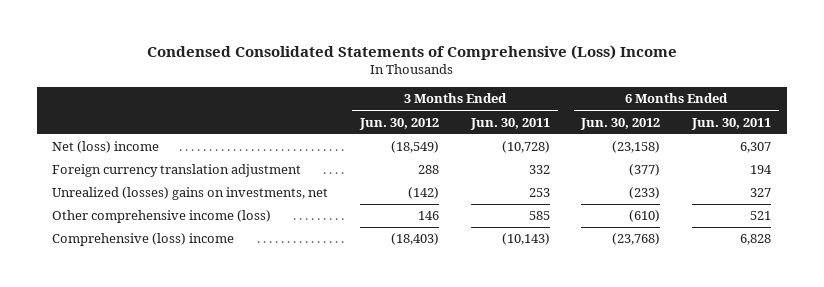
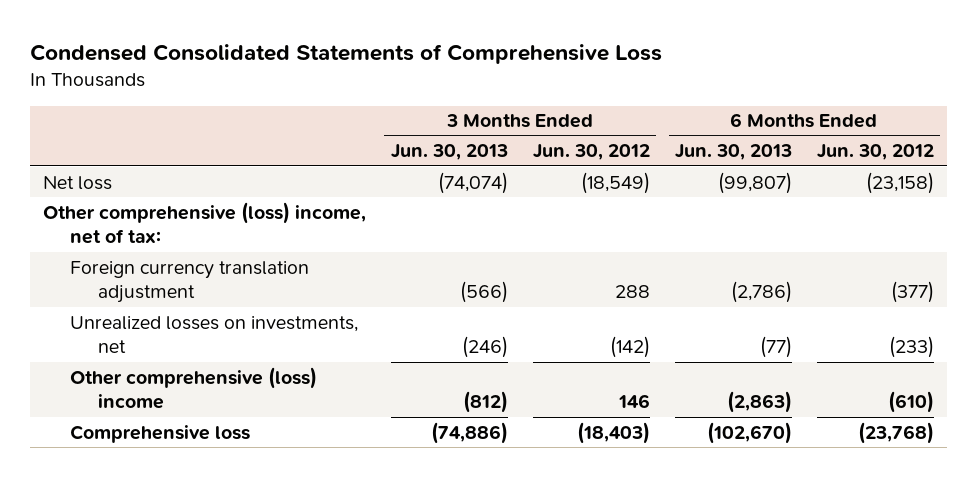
[146,44,677,60] Condensed Consolidated Statements of Comprehensive (Loss) Income -> [29,44,662,65] Condensed Consolidated Statements of Comprehensive Loss
[469,117,550,130] Jun. 30, 2011 -> none
[691,117,772,130] Jun. 30, 2011 -> none
none -> [390,144,508,161] Jun. 30, 2013
none -> [674,144,792,161] Jun. 30, 2013
[52,141,160,154] Net (loss) income -> [42,175,112,190] Net loss
none -> [42,201,366,245] Other comprehensive (loss) income, net of tax:
[52,187,329,201] Unrealized (losses) gains on investments, net -> [70,315,359,354] Unrealized losses on investments, net
[52,210,272,224] Other comprehensive income (loss) -> [70,366,318,410] Other comprehensive (loss) income
[52,233,235,247] Comprehensive (loss) income -> [70,424,251,443] Comprehensive loss

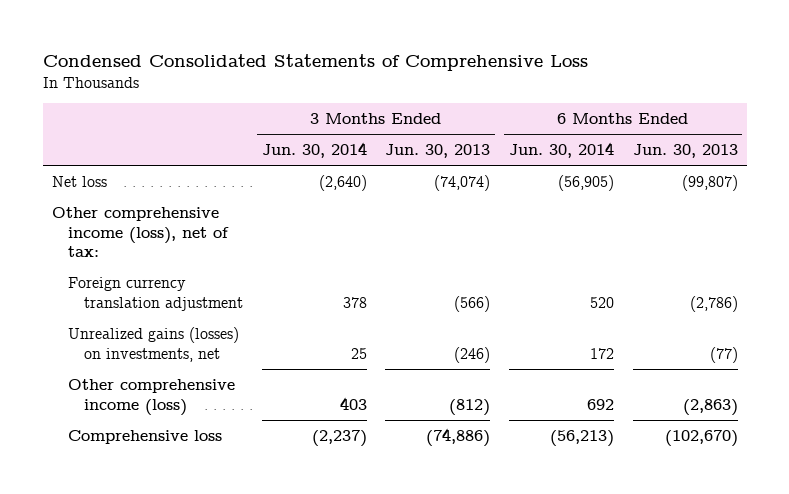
[532,144,650,161] Jun. 30, 2012 -> none
[816,144,934,161] Jun. 30, 2012 -> none
none -> [261,142,367,159] Jun. 30, 2014
none -> [509,142,615,159] Jun. 30, 2014
[42,201,366,245] Other comprehensive (loss) income, net of tax: -> [51,206,230,258] Other comprehensive income (loss), net of tax:
[70,315,359,354] Unrealized losses on investments, net -> [68,326,240,362] Unrealized gains (losses) on investments, net
[70,366,318,410] Other comprehensive (loss) income -> [68,378,236,416] Other comprehensive income (loss)

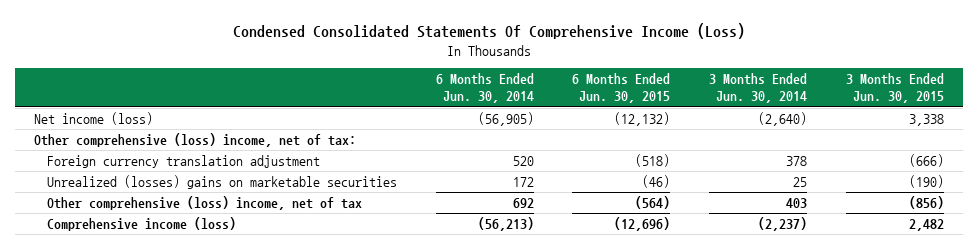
[42,53,588,71] Condensed Consolidated Statements of Comprehensive Loss -> [232,23,745,40] Condensed Consolidated Statements Of Comprehensive Income (Loss)
[385,144,491,159] Jun. 30, 2013 -> none
[632,144,738,159] Jun. 30, 2013 -> none
none -> [572,73,671,104] 6 Months Ended Jun. 30, 2015
none -> [845,73,944,104] 3 Months Ended Jun. 30, 2015
[51,175,107,187] Net loss -> [34,111,154,125] Net income (loss)
[51,206,230,258] Other comprehensive income (loss), net of tax: -> [34,132,357,147] Other comprehensive (loss) income, net of tax:
[68,326,240,362] Unrealized gains (losses) on investments, net -> [47,174,398,189] Unrealized (losses) gains on marketable securities
[68,378,236,416] Other comprehensive income (loss) -> [47,195,363,210] Other comprehensive (loss) income, net of tax
[68,429,223,444] Comprehensive loss -> [47,216,237,231] Comprehensive income (loss)

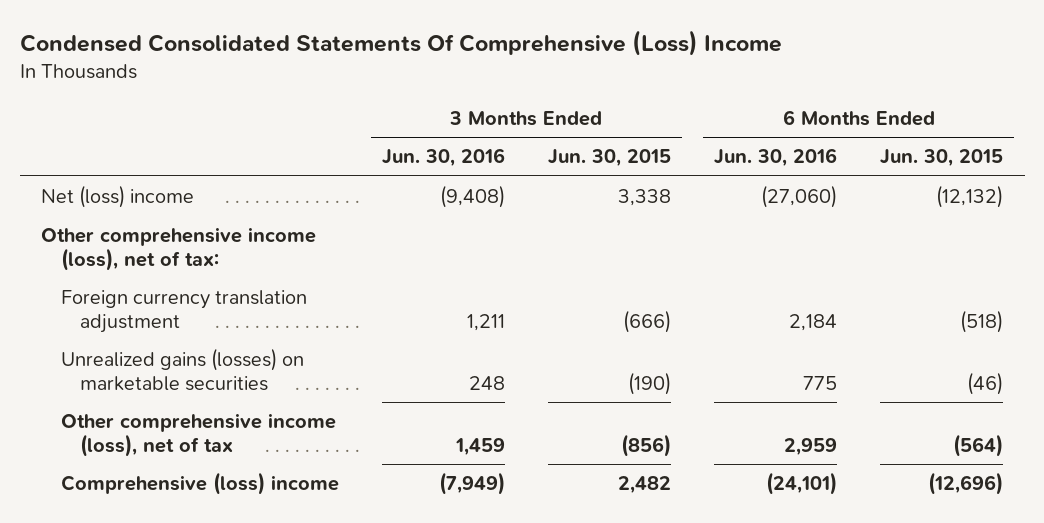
[232,23,745,40] Condensed Consolidated Statements Of Comprehensive Income (Loss) -> [19,29,782,56] Condensed Consolidated Statements Of Comprehensive (Loss) Income
[435,73,534,104] 6 Months Ended Jun. 30, 2014 -> none
[708,73,807,104] 3 Months Ended Jun. 30, 2014 -> none
none -> [381,148,505,168] Jun. 30, 2016
none -> [714,148,838,168] Jun. 30, 2016
[34,111,154,125] Net income (loss) -> [41,185,195,209] Net (loss) income
[34,132,357,147] Other comprehensive (loss) income, net of tax: -> [41,227,317,271] Other comprehensive income (loss), net of tax:
[47,174,398,189] Unrealized (losses) gains on marketable securities -> [60,348,304,391] Unrealized gains (losses) on marketable securities
[47,195,363,210] Other comprehensive (loss) income, net of tax -> [60,413,336,457] Other comprehensive income (loss), net of tax
[47,216,237,231] Comprehensive income (loss) -> [60,472,339,496] Comprehensive (loss) income

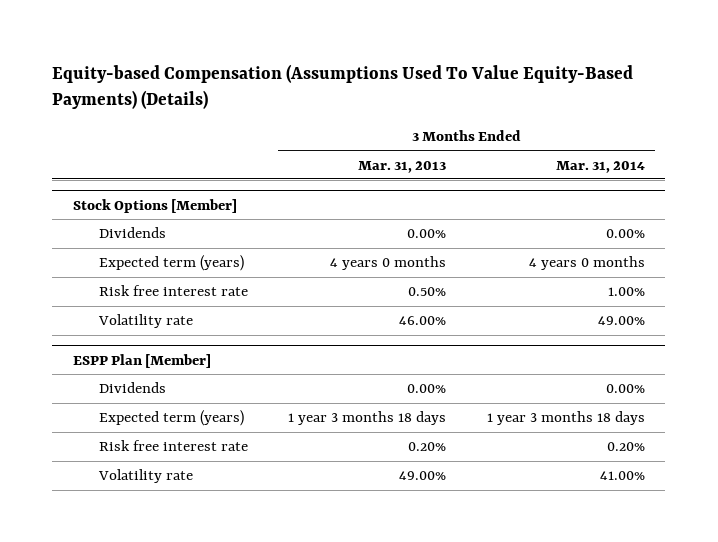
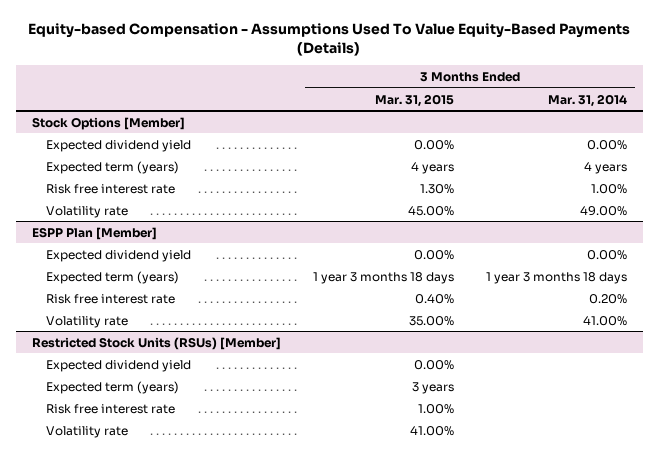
[52,63,634,110] Equity-based Compensation (Assumptions Used To Value Equity-Based Payments) (Details) -> [28,23,631,57] Equity-based Compensation - Assumptions Used To Value Equity-Based Payments (Details)
[358,160,447,173] Mar. 31, 2013 -> none
none -> [374,93,454,107] Mar. 31, 2015
[98,227,166,239] Dividends -> [46,139,192,152] Expected dividend yield
[528,256,645,271] 4 years 0 months -> [583,161,627,174] 4 years
[98,382,166,394] Dividends -> [46,249,192,262] Expected dividend yield
none -> [31,336,281,350] Restricted Stock Units (RSUs) [Member]
none -> [46,359,192,372] Expected dividend yield
none -> [46,380,180,394] Expected term (years)
none -> [46,403,176,414] Risk free interest rate
none -> [46,425,129,438] Volatility rate

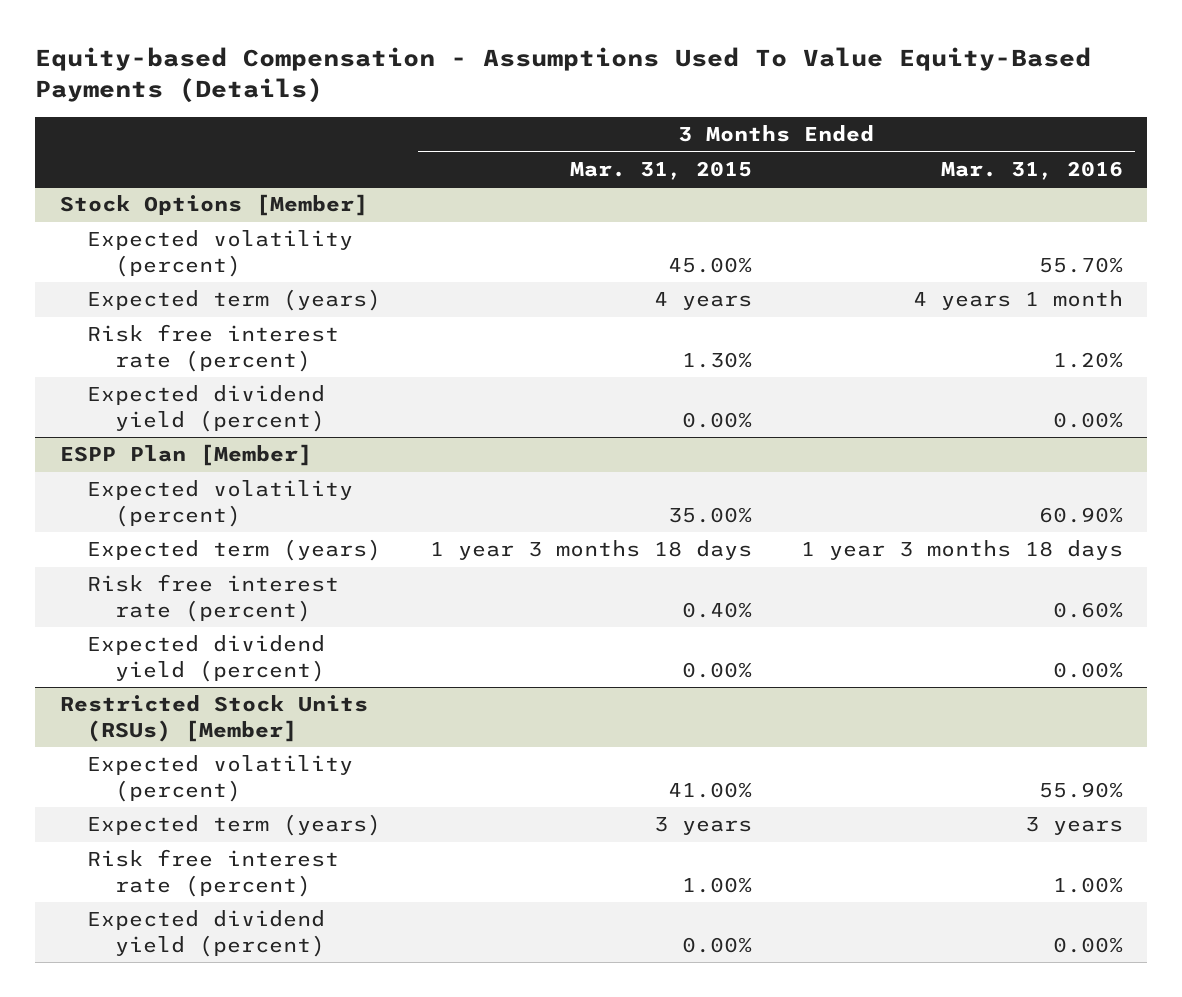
[547,93,627,107] Mar. 31, 2014 -> none
none -> [940,161,1123,181] Mar. 31, 2016
[46,139,192,152] Expected dividend yield -> none
none -> [87,230,354,278] Expected volatility (percent)
[46,205,129,218] Volatility rate -> none
[46,183,176,194] Risk free interest rate -> [87,324,340,373] Risk free interest rate (percent)
none -> [87,385,326,433] Expected dividend yield (percent)
[46,249,192,262] Expected dividend yield -> none
none -> [87,480,354,528] Expected volatility (percent)
[46,315,129,328] Volatility rate -> none
[46,293,176,304] Risk free interest rate -> [87,574,340,623] Risk free interest rate (percent)
none -> [87,635,326,683] Expected dividend yield (percent)
[46,359,192,372] Expected dividend yield -> none
none -> [87,755,354,803] Expected volatility (percent)
[46,425,129,438] Volatility rate -> none
[46,403,176,414] Risk free interest rate -> [87,849,340,898] Risk free interest rate (percent)
none -> [87,910,326,958] Expected dividend yield (percent)

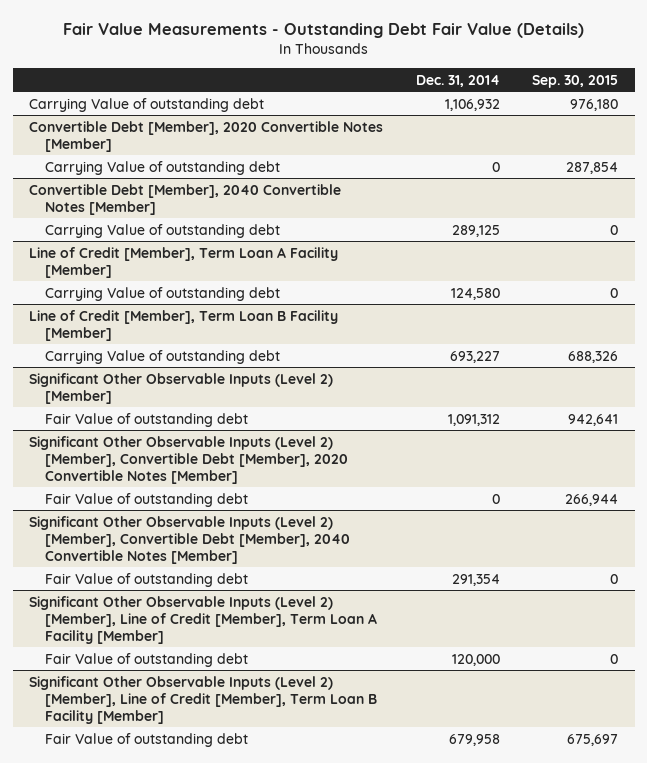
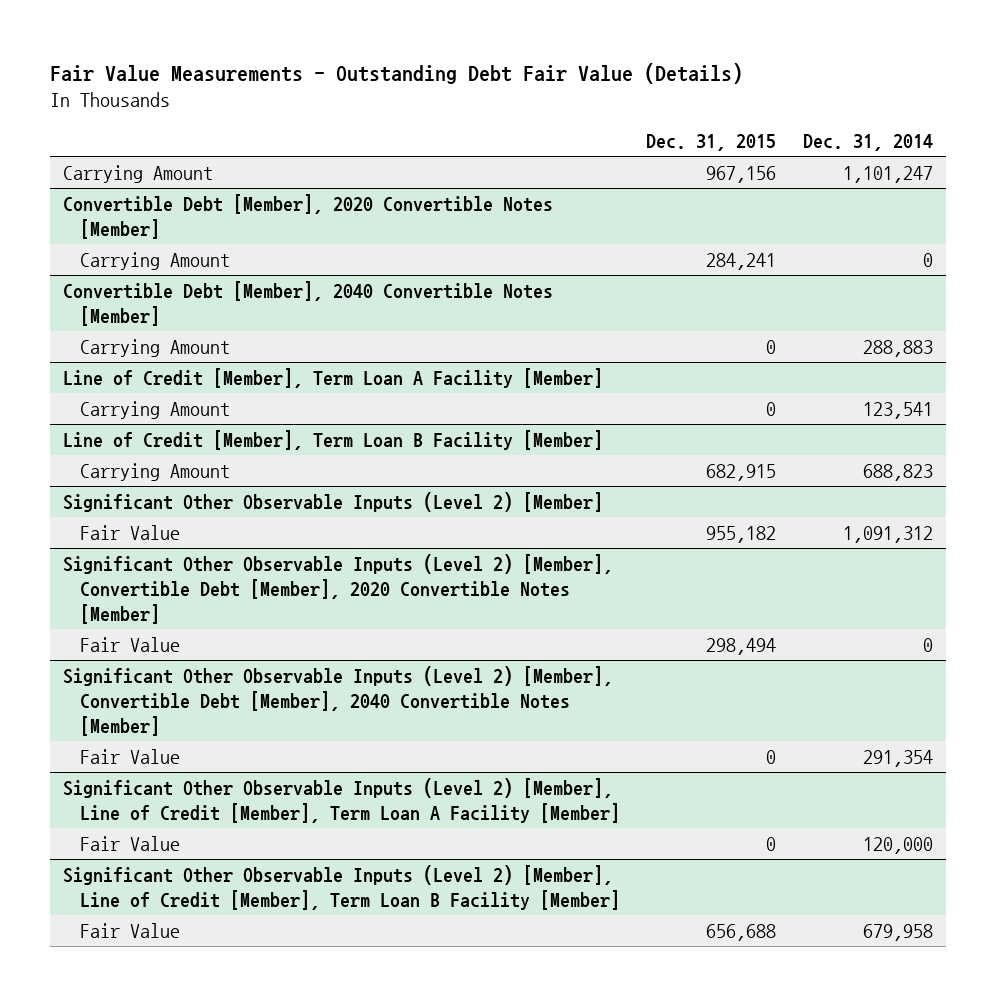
[532,74,619,88] Sep. 30, 2015 -> none
none -> [646,133,777,151] Dec. 31, 2015
[28,97,264,112] Carrying Value of outstanding debt -> none
none -> [63,164,214,183] Carrying Amount
[45,160,281,175] Carrying Value of outstanding debt -> [79,251,230,270] Carrying Amount
[45,223,281,238] Carrying Value of outstanding debt -> none
none -> [79,338,230,357] Carrying Amount
[45,286,281,301] Carrying Value of outstanding debt -> none
none -> [79,400,230,419] Carrying Amount
[45,349,281,364] Carrying Value of outstanding debt -> none
none -> [79,462,230,481] Carrying Amount
[45,412,249,427] Fair Value of outstanding debt -> [79,524,180,540] Fair Value
[45,492,249,507] Fair Value of outstanding debt -> [79,636,180,652] Fair Value
[45,572,249,587] Fair Value of outstanding debt -> [79,748,180,764] Fair Value
[45,652,249,667] Fair Value of outstanding debt -> [79,835,180,851] Fair Value
[45,732,249,747] Fair Value of outstanding debt -> [79,922,180,938] Fair Value

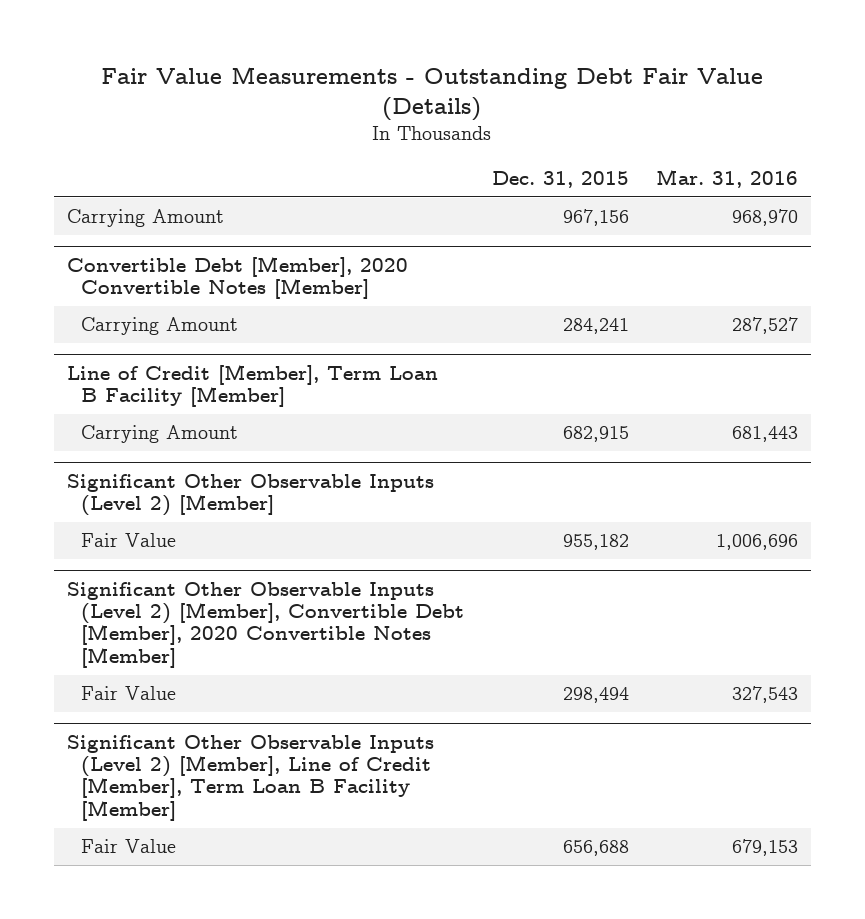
[802,133,933,151] Dec. 31, 2014 -> none
none -> [655,168,798,188] Mar. 31, 2016
[63,280,554,326] Convertible Debt [Member], 2040 Convertible Notes [Member] -> none
[79,338,230,357] Carrying Amount -> none
[63,367,604,388] Line of Credit [Member], Term Loan A Facility [Member] -> none
[79,400,230,419] Carrying Amount -> none
[63,665,614,736] Significant Other Observable Inputs (Level 2) [Member], Convertible Debt [Member], 2040 Convertible Notes [Member] -> none
[79,748,180,764] Fair Value -> none
[63,777,620,823] Significant Other Observable Inputs (Level 2) [Member], Line of Credit [Member], Term Loan A Facility [Member] -> none
[79,835,180,851] Fair Value -> none

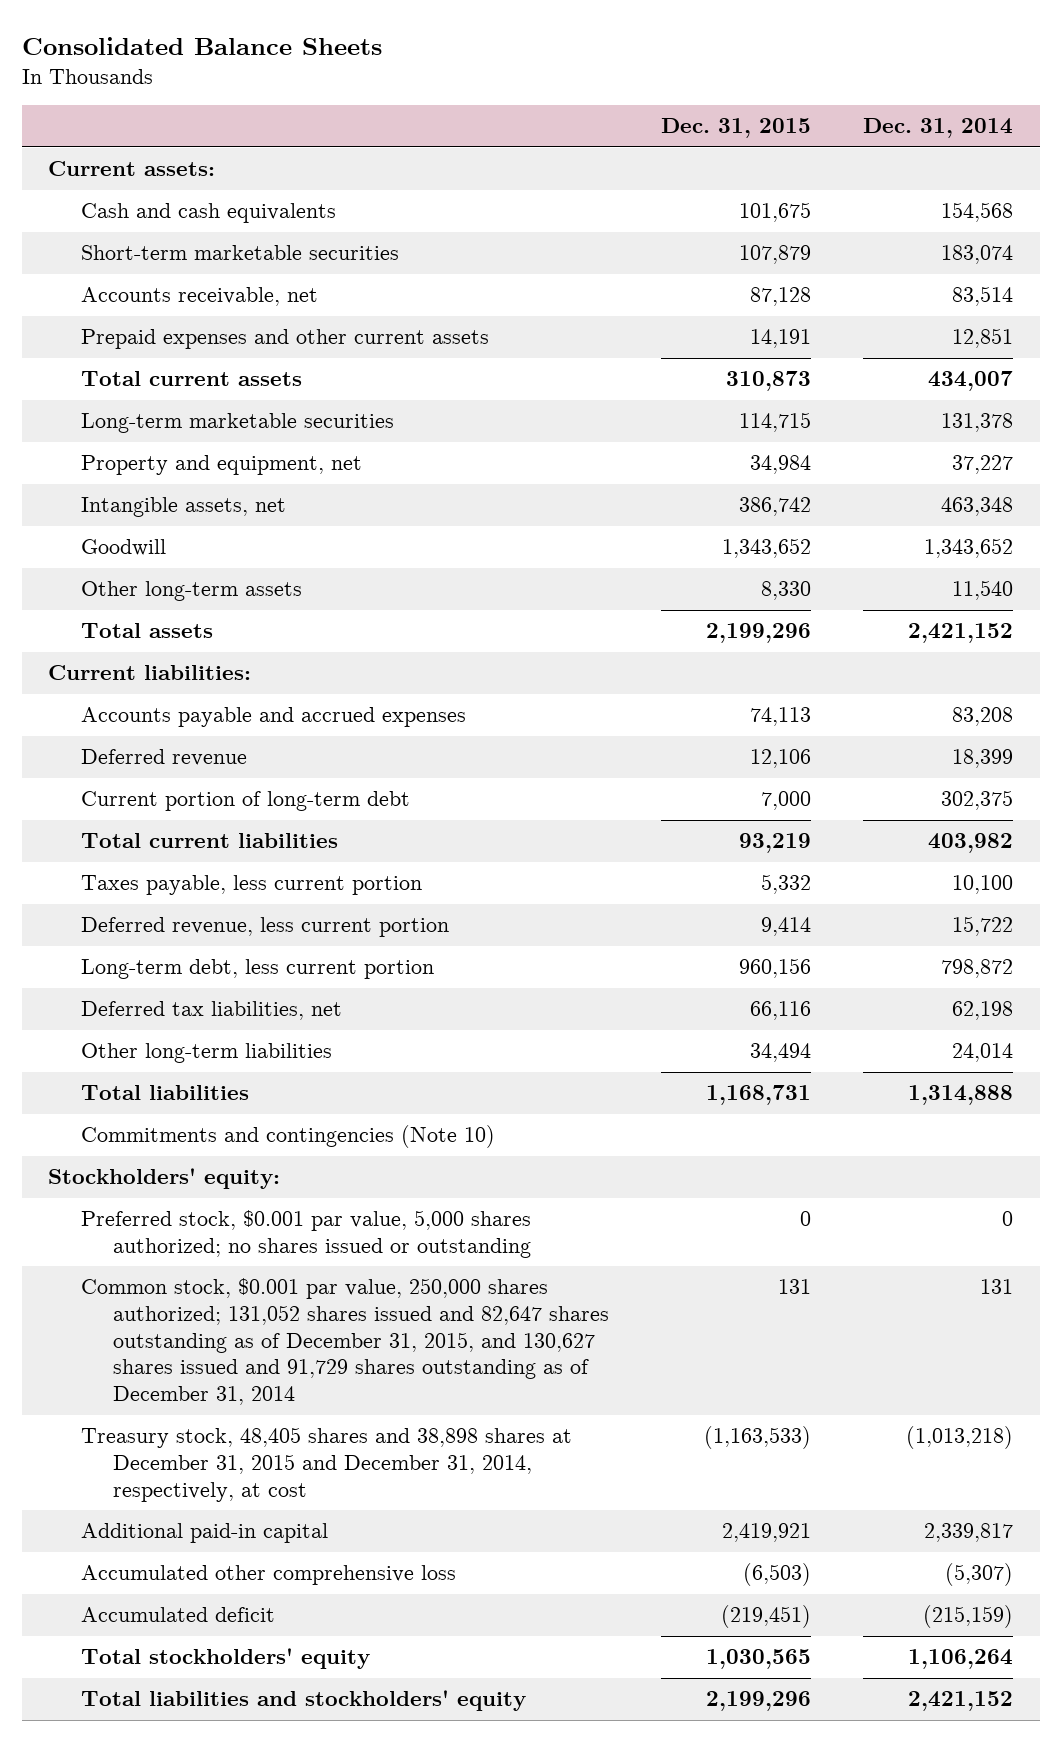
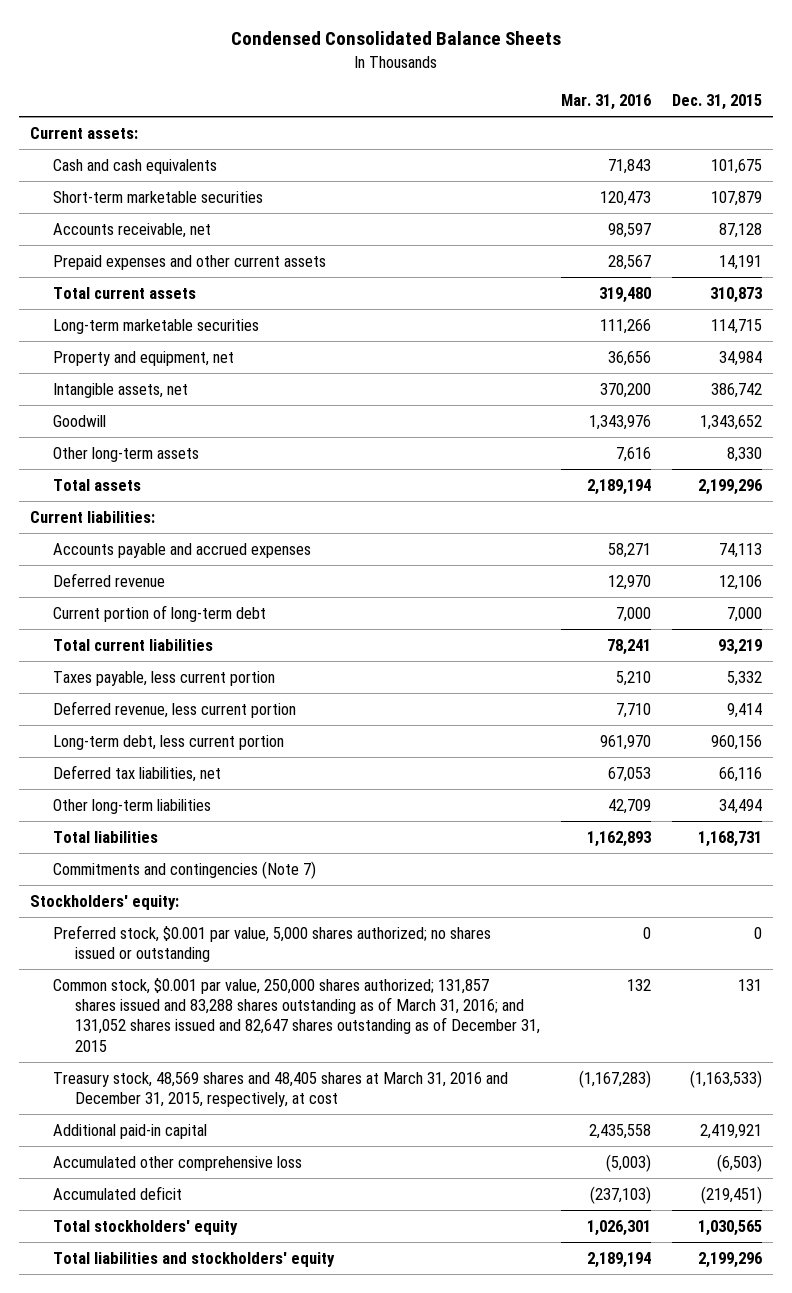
[21,37,382,56] Consolidated Balance Sheets -> [231,31,562,46] Condensed Consolidated Balance Sheets
[863,118,1014,139] Dec. 31, 2014 -> none
none -> [561,94,652,111] Mar. 31, 2016
[80,1125,495,1149] Commitments and contingencies (Note 10) -> [52,860,316,879] Commitments and contingencies (Note 7)
[80,1278,610,1406] Common stock, $0.001 par value, 250,000 shares authorized; 131,052 shares issued and 82,647 shares outstanding as of December 31, 2015, and 130,627 shares issued and 91,729 shares outstanding as of December 31, 2014 -> [52,977,541,1052] Common stock, $0.001 par value, 250,000 shares authorized; 131,857 shares issued and 83,288 shares outstanding as of March 31, 2016; and 131,052 shares issued and 82,647 shares outstanding as of December 31, 2015
[80,1427,572,1502] Treasury stock, 48,405 shares and 38,898 shares at December 31, 2015 and December 31, 2014, respectively, at cost -> [52,1071,508,1108] Treasury stock, 48,569 shares and 48,405 shares at March 31, 2016 and December 31, 2015, respectively, at cost

